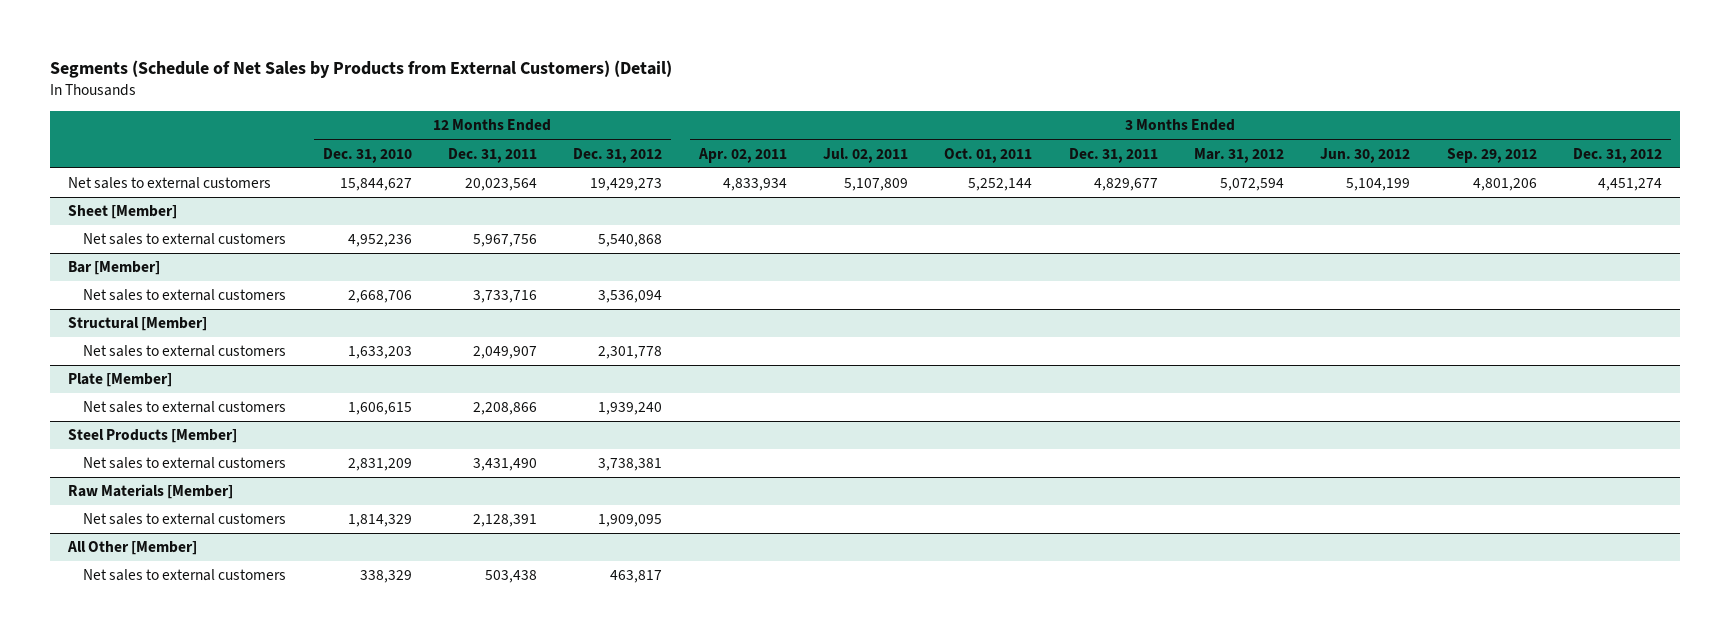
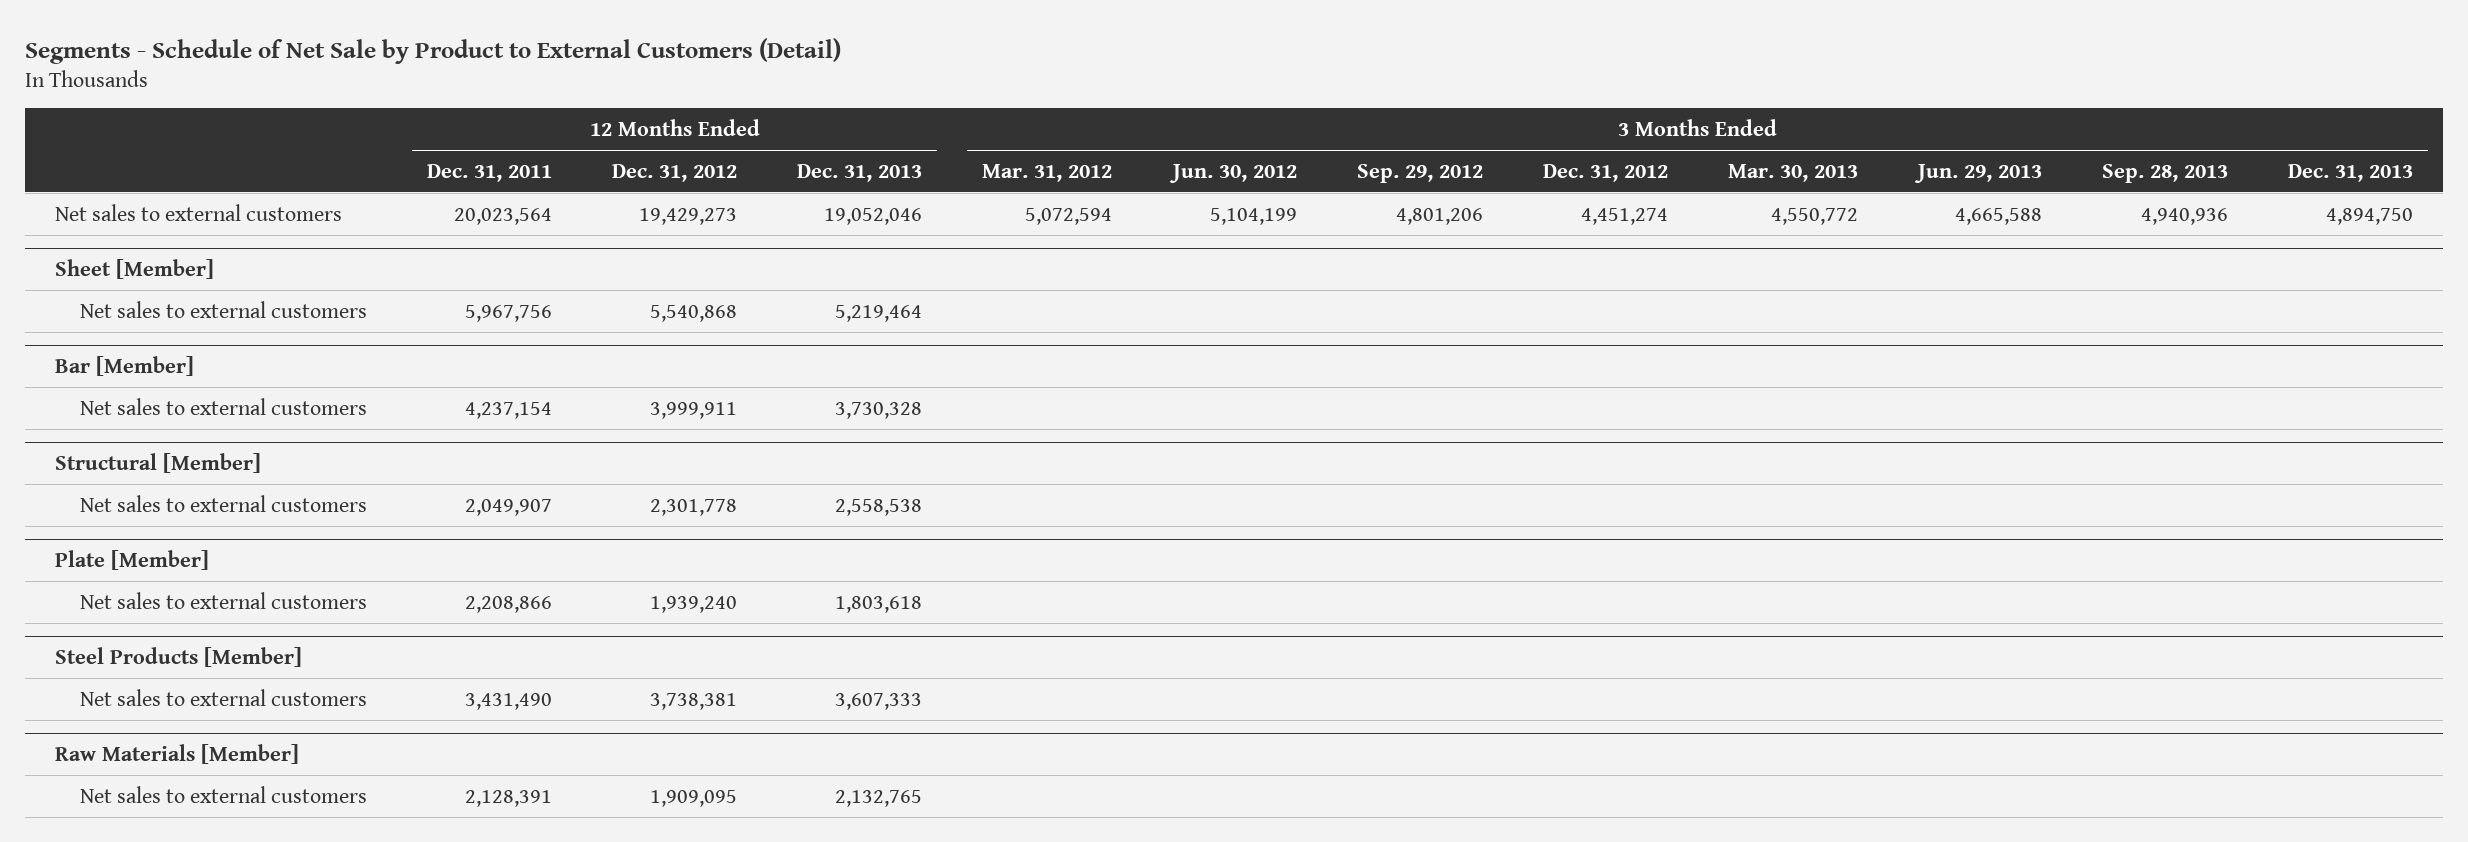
[50,60,673,79] Segments (Schedule of Net Sales by Products from External Customers) (Detail) -> [24,38,841,65] Segments - Schedule of Net Sale by Product to External Customers (Detail)
[322,147,412,163] Dec. 31, 2010 -> none
[697,147,787,163] Apr. 02, 2011 -> none
[822,147,908,163] Jul. 02, 2011 -> none
[944,147,1033,163] Oct. 01, 2011 -> none
[1068,147,1158,163] Dec. 31, 2011 -> none
none -> [797,163,923,182] Dec. 31, 2013
none -> [1727,163,1858,182] Mar. 30, 2013
none -> [1914,163,2043,183] Jun. 29, 2013
none -> [2102,163,2229,183] Sep. 28, 2013
none -> [2288,163,2414,182] Dec. 31, 2013
[472,290,537,304] 3,733,716 -> [465,401,553,419] 4,237,154
[598,290,663,304] 3,536,094 -> [650,401,738,419] 3,999,911
[67,541,198,556] All Other [Member] -> none
[83,569,287,582] Net sales to external customers -> none

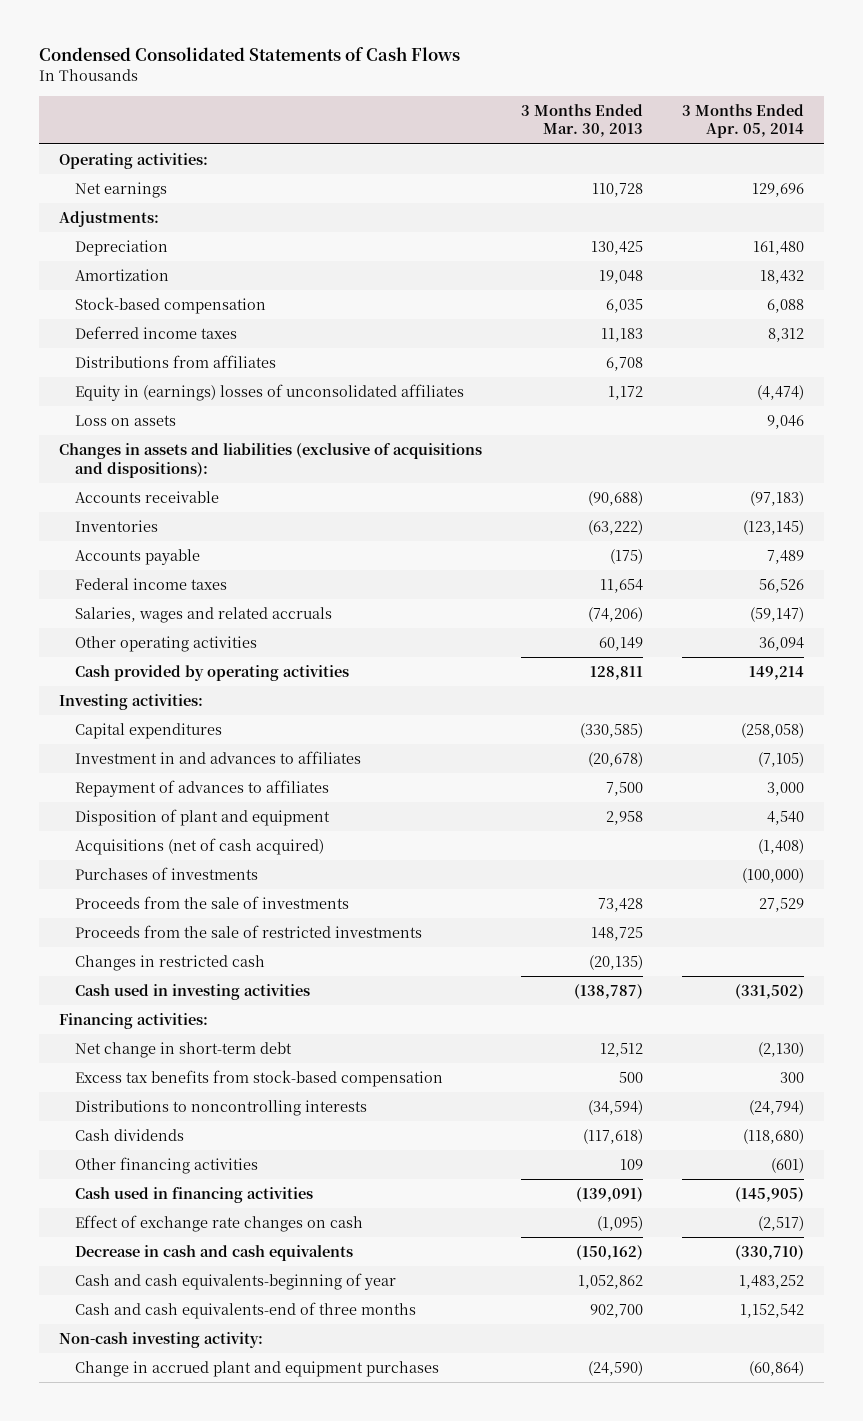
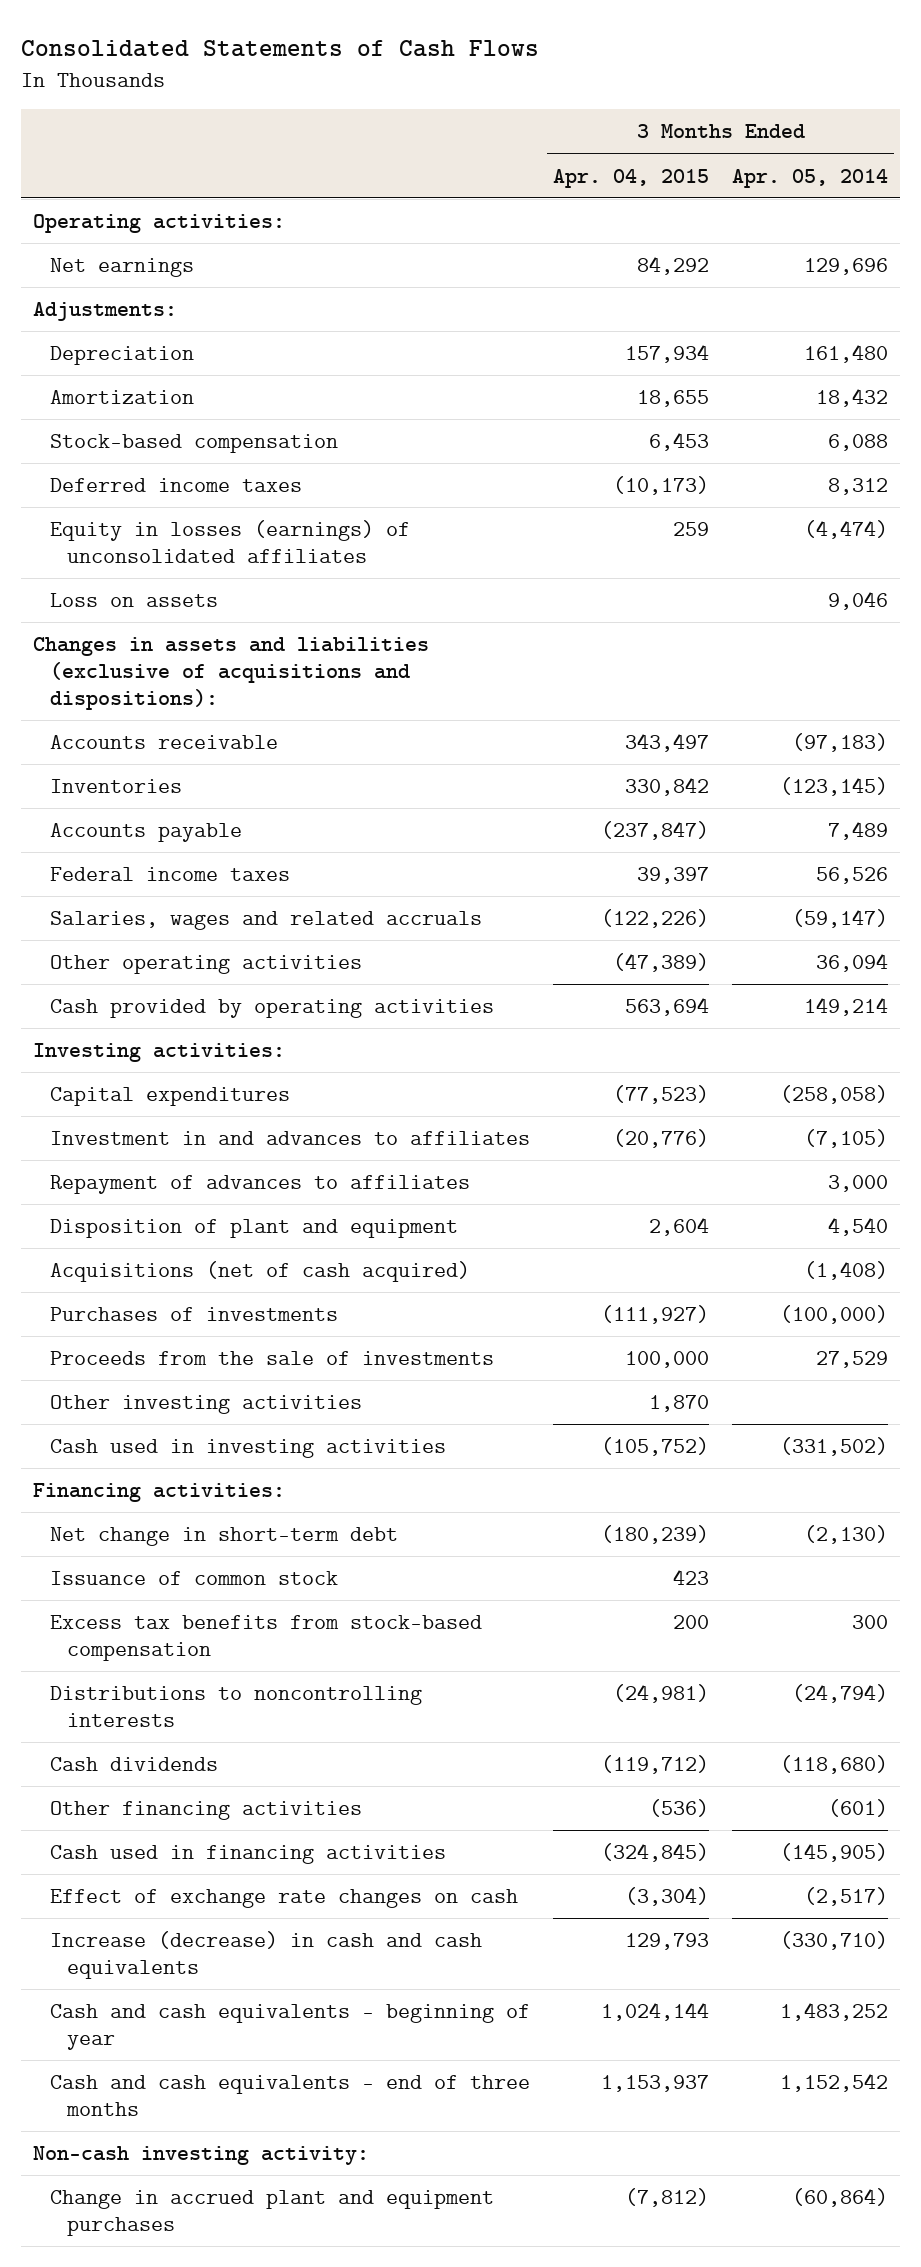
[38,47,460,62] Condensed Consolidated Statements of Cash Flows -> [21,40,540,58] Consolidated Statements of Cash Flows
[520,103,643,138] 3 Months Ended Mar. 30, 2013 -> none
none -> [552,168,709,188] Apr. 04, 2015
[74,354,276,368] Distributions from affiliates -> none
[74,383,464,401] Equity in (earnings) losses of unconsolidated affiliates -> [49,520,410,563] Equity in losses (earnings) of unconsolidated affiliates
[74,924,422,938] Proceeds from the sale of restricted investments -> none
[74,954,265,971] Changes in restricted cash -> none
none -> [49,1395,362,1415] Other investing activities
none -> [49,1571,338,1586] Issuance of common stock
[74,1244,353,1261] Decrease in cash and cash equivalents -> [49,1931,482,1979] Increase (decrease) in cash and cash equivalents
[74,1272,396,1290] Cash and cash equivalents-beginning of year -> [49,2004,530,2050] Cash and cash equivalents - beginning of year
[74,1301,416,1319] Cash and cash equivalents-end of three months -> [49,2075,530,2116] Cash and cash equivalents - end of three months

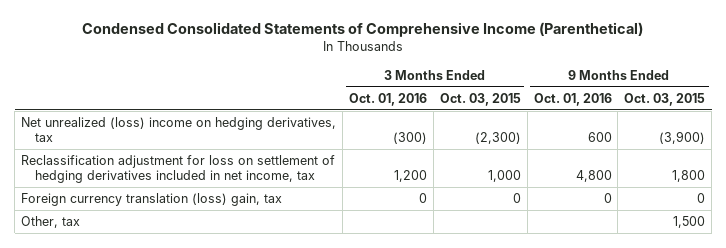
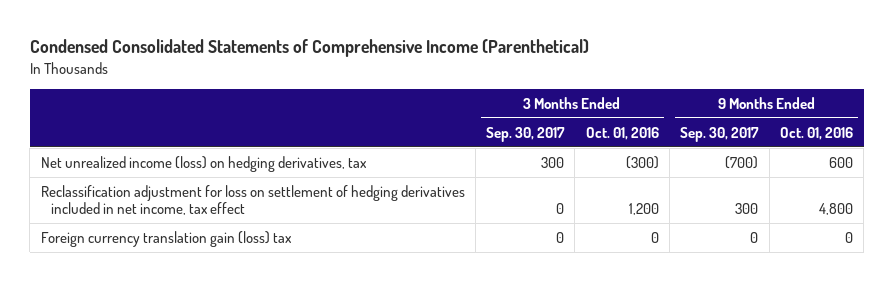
[439,92,521,106] Oct. 03, 2015 -> none
[624,92,706,106] Oct. 03, 2015 -> none
none -> [486,126,566,142] Sep. 30, 2017
none -> [680,126,760,142] Sep. 30, 2017
[20,216,80,229] Other, tax -> none
[20,117,336,143] Net unrealized (loss) income on hedging derivatives, tax -> [40,155,367,172] Net unrealized income (loss) on hedging derivatives, tax
[20,155,335,184] Reclassification adjustment for loss on settlement of hedging derivatives included in net income, tax -> [40,184,465,216] Reclassification adjustment for loss on settlement of hedging derivatives included in net income, tax effect
[20,193,282,207] Foreign currency translation (loss) gain, tax -> [40,230,292,247] Foreign currency translation gain (loss) tax

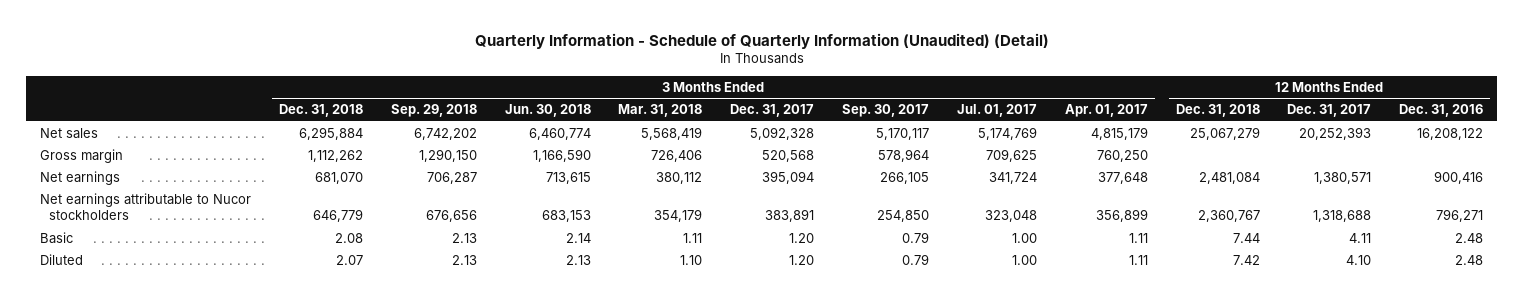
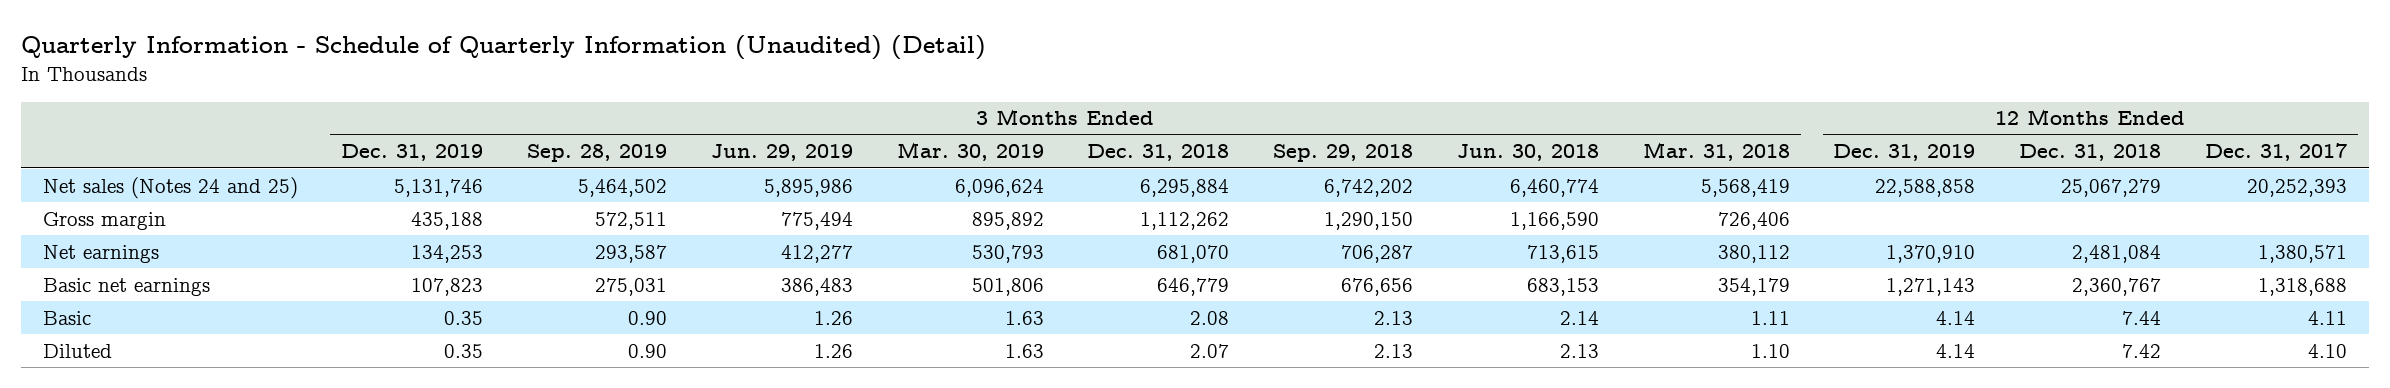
[730,104,815,118] Dec. 31, 2017 -> none
[842,104,930,118] Sep. 30, 2017 -> none
[956,104,1037,118] Jul. 01, 2017 -> none
[1064,104,1148,118] Apr. 01, 2017 -> none
[1399,104,1484,118] Dec. 31, 2016 -> none
none -> [341,144,484,162] Dec. 31, 2019
none -> [527,144,668,163] Sep. 28, 2019
none -> [710,144,853,162] Jun. 29, 2019
none -> [896,142,1044,162] Mar. 30, 2019
none -> [1833,144,1976,162] Dec. 31, 2019
[39,127,98,139] Net sales -> [42,176,298,199] Net sales (Notes 24 and 25)
[39,192,251,221] Net earnings attributable to Nucor stockholders -> [42,277,210,296] Basic net earnings

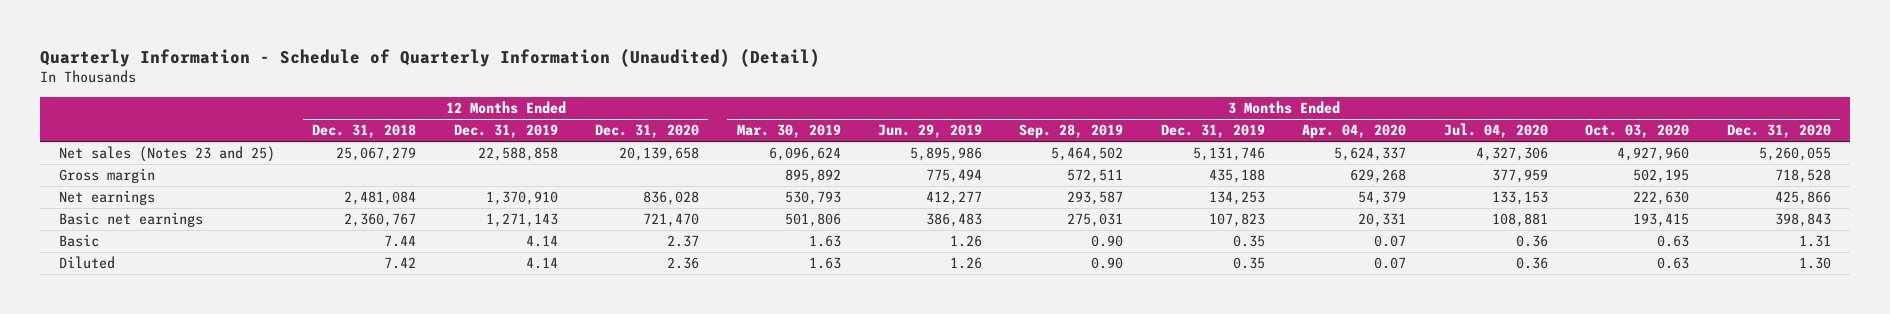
[1087,144,1230,162] Dec. 31, 2018 -> none
[1273,144,1414,163] Sep. 29, 2018 -> none
[1456,144,1599,162] Jun. 30, 2018 -> none
[1642,142,1790,162] Mar. 31, 2018 -> none
[2204,143,2347,162] Dec. 31, 2017 -> none
none -> [595,124,700,139] Dec. 31, 2020
none -> [1302,124,1407,139] Apr. 04, 2020
none -> [1443,123,1548,139] Jul. 04, 2020
none -> [1585,124,1690,139] Oct. 03, 2020
none -> [1726,124,1831,139] Dec. 31, 2020
[42,176,298,199] Net sales (Notes 24 and 25) -> [58,146,275,163] Net sales (Notes 23 and 25)

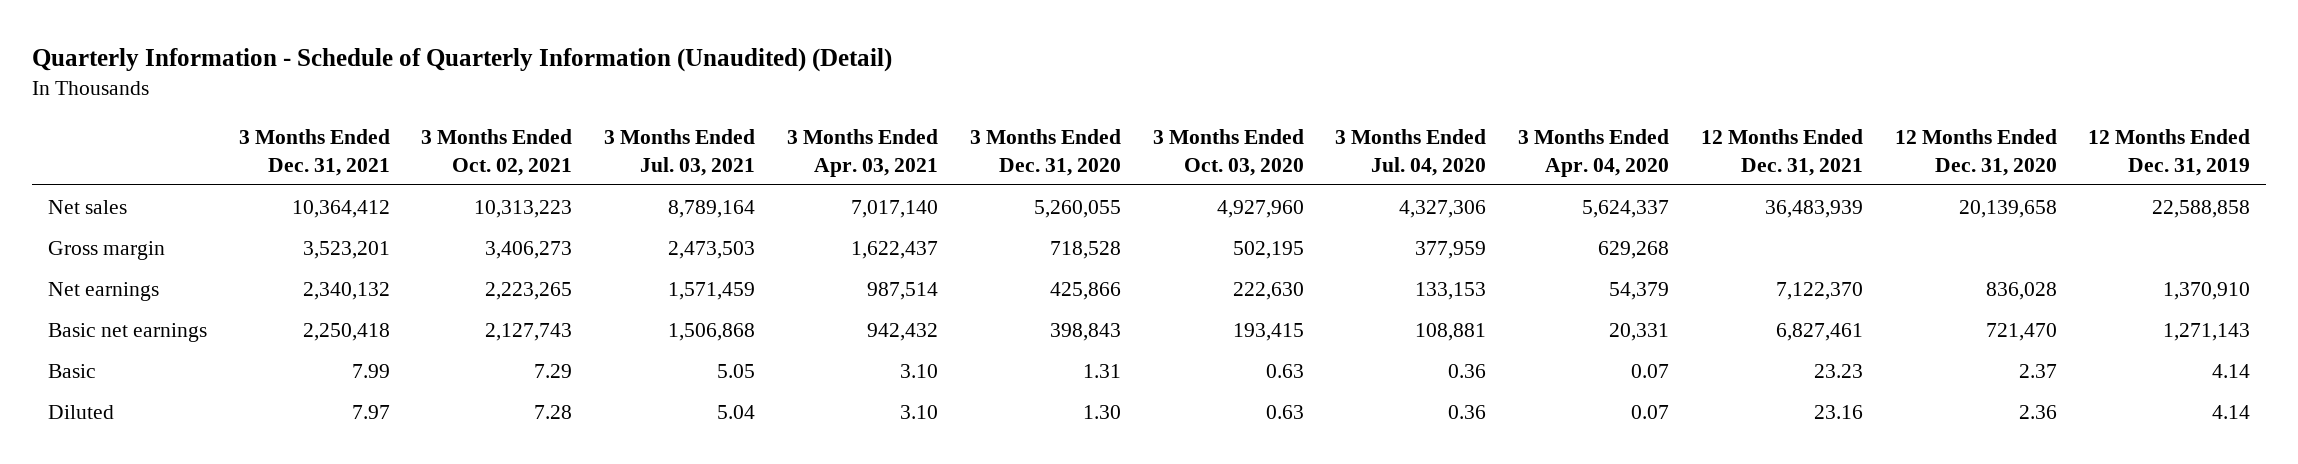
[312,124,417,139] Dec. 31, 2018 -> none
[736,124,841,139] Mar. 30, 2019 -> none
[878,124,983,139] Jun. 29, 2019 -> none
[1019,124,1124,139] Sep. 28, 2019 -> none
[1160,124,1265,139] Dec. 31, 2019 -> none
none -> [238,129,390,176] 3 Months Ended Dec. 31, 2021
none -> [421,129,573,176] 3 Months Ended Oct. 02, 2021
none -> [604,129,756,176] 3 Months Ended Jul. 03, 2021
none -> [786,129,938,177] 3 Months Ended Apr. 03, 2021
none -> [1700,129,1863,176] 12 Months Ended Dec. 31, 2021
[58,146,275,163] Net sales (Notes 23 and 25) -> [47,199,127,214] Net sales

